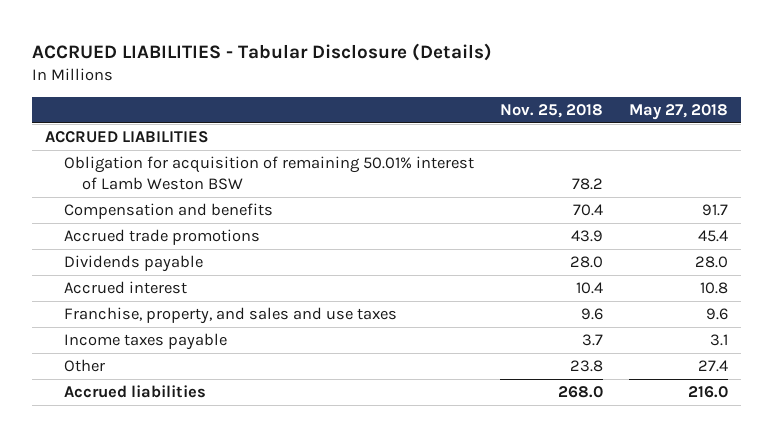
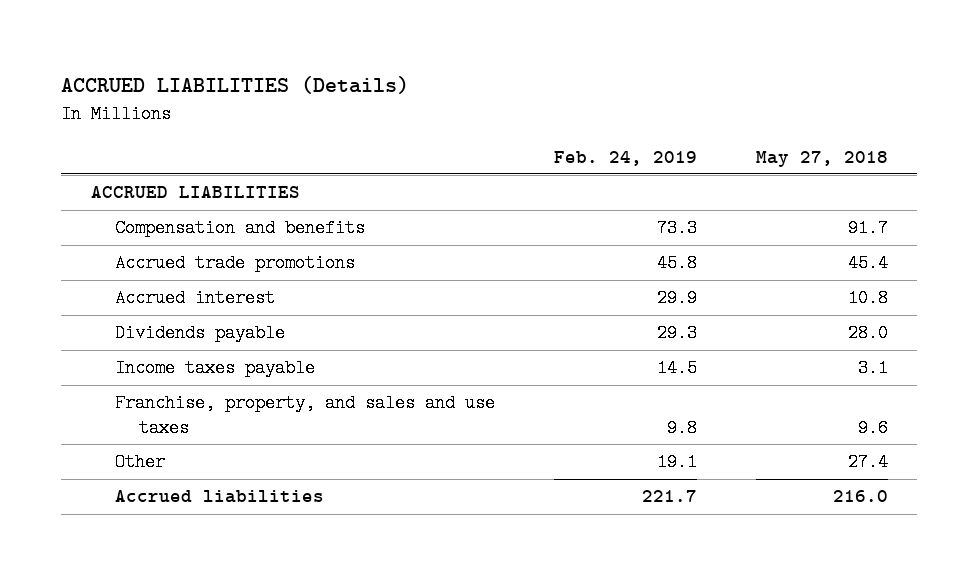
[31,42,492,61] ACCRUED LIABILITIES - Tabular Disclosure (Details) -> [61,76,410,95] ACCRUED LIABILITIES (Details)
[499,104,603,119] Nov. 25, 2018 -> none
none -> [553,150,697,166] Feb. 24, 2019
[63,156,474,191] Obligation for acquisition of remaining 50.01% interest of Lamb Weston BSW -> none
[63,255,203,273] Dividends payable -> [114,324,285,343] Dividends payable
[63,307,397,325] Franchise, property, and sales and use taxes -> [114,394,495,437] Franchise, property, and sales and use taxes

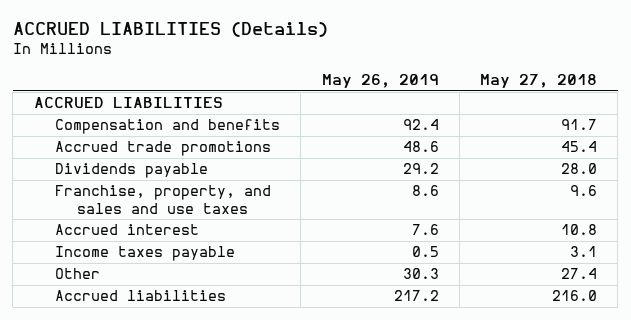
[553,150,697,166] Feb. 24, 2019 -> none
none -> [321,74,439,89] May 26, 2019
[114,289,275,308] Accrued interest -> [55,224,200,236] Accrued interest
[114,359,315,378] Income taxes payable -> [55,246,236,262] Income taxes payable

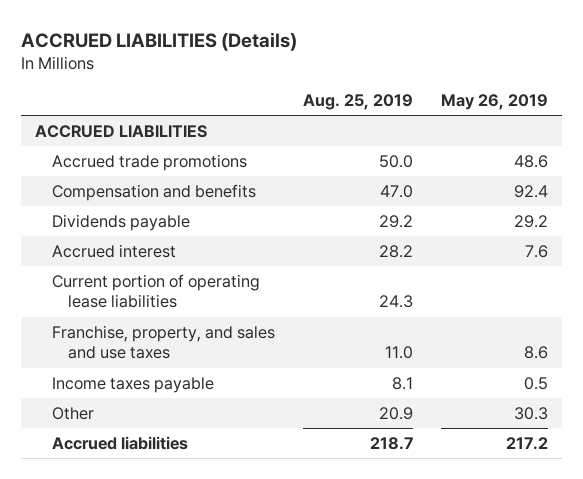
[480,74,598,89] May 27, 2018 -> none
none -> [302,94,413,111] Aug. 25, 2019
[55,119,281,135] Compensation and benefits -> [51,183,256,201] Compensation and benefits
none -> [51,273,260,309] Current portion of operating lease liabilities
[55,185,272,214] Franchise, property, and sales and use taxes -> [51,324,275,360] Franchise, property, and sales and use taxes

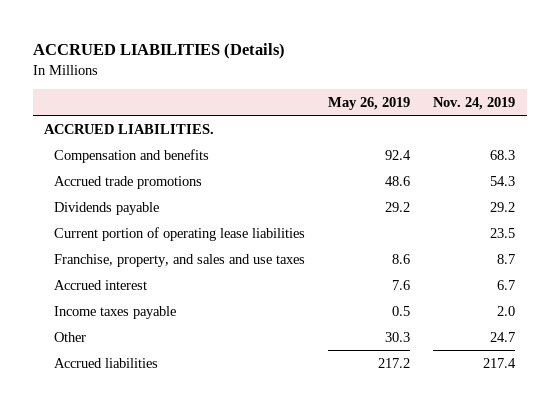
[302,94,413,111] Aug. 25, 2019 -> none
none -> [433,97,516,111] Nov. 24, 2019
[34,124,207,138] ACCRUED LIABILITIES -> [43,123,214,134] ACCRUED LIABILITIES.
[51,153,247,171] Accrued trade promotions -> [54,175,203,189] Accrued trade promotions
[51,243,176,258] Accrued interest -> [54,279,148,290] Accrued interest

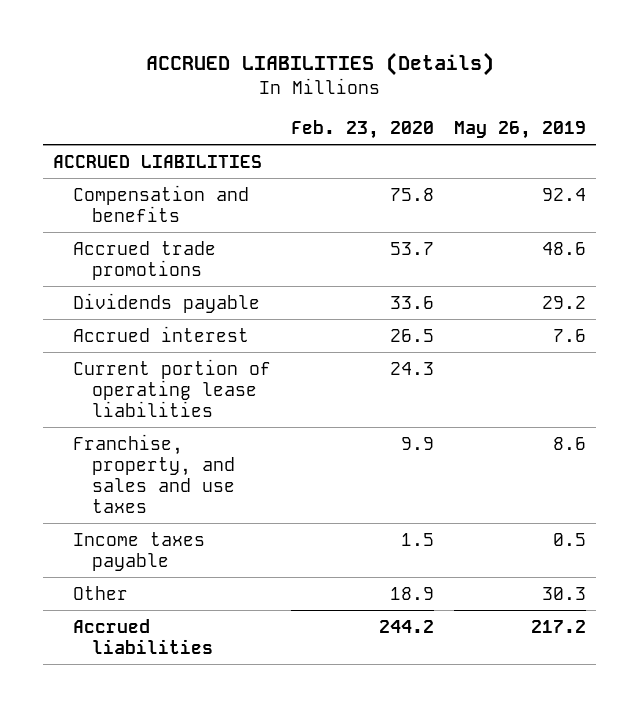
[433,97,516,111] Nov. 24, 2019 -> none
none -> [290,119,434,139] Feb. 23, 2020
[43,123,214,134] ACCRUED LIABILITIES. -> [53,154,263,168] ACCRUED LIABILITIES
[54,279,148,290] Accrued interest -> [72,325,249,342] Accrued interest

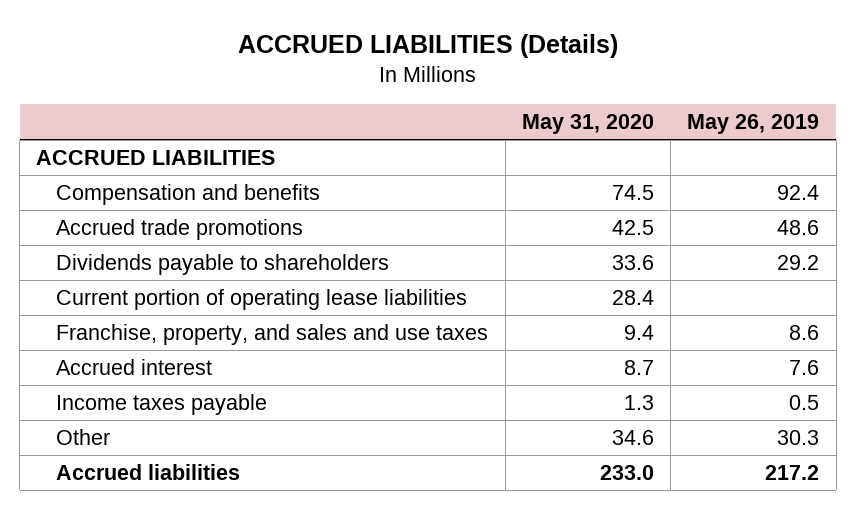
[290,119,434,139] Feb. 23, 2020 -> none
none -> [521,114,654,135] May 31, 2020
[72,292,260,313] Dividends payable -> [56,254,390,276] Dividends payable to shareholders
[72,325,249,342] Accrued interest -> [56,359,213,376] Accrued interest

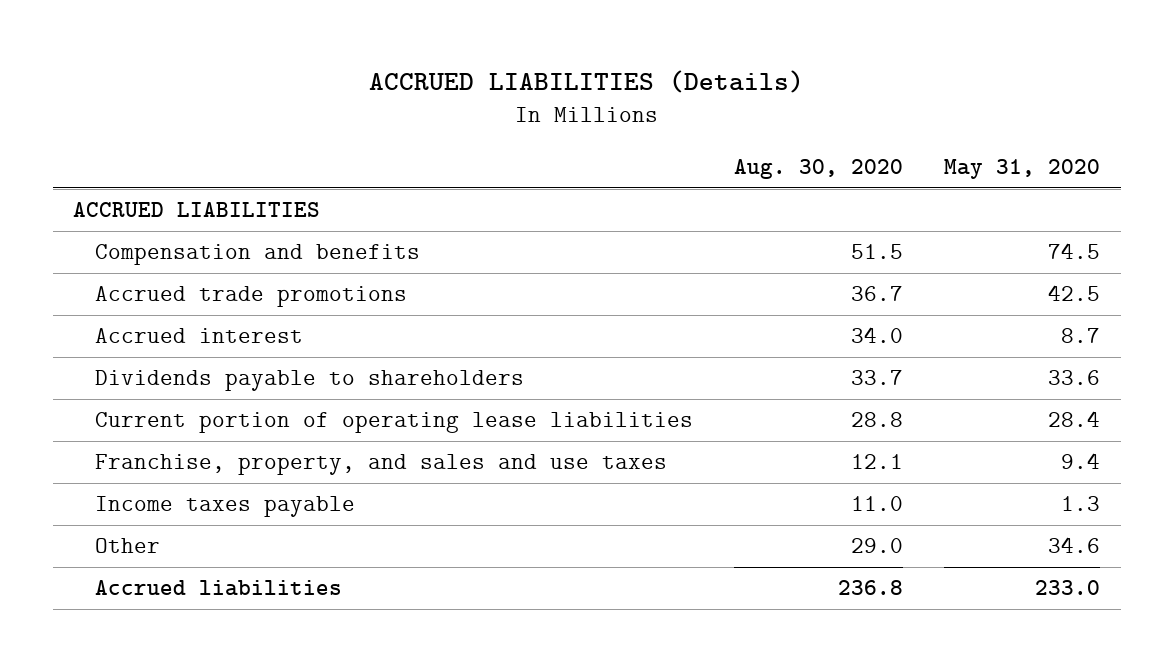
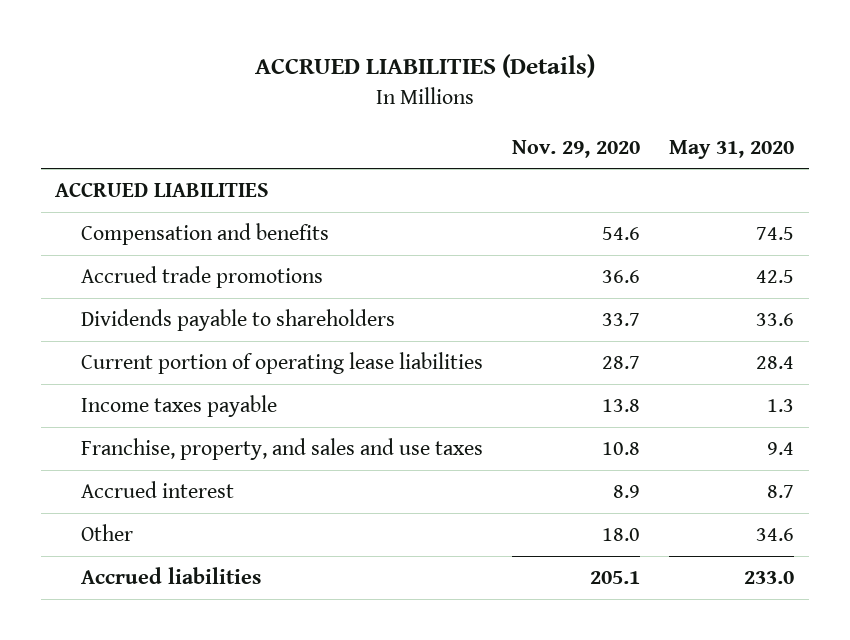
[734,159,904,180] Aug. 30, 2020 -> none
none -> [512,139,641,158] Nov. 29, 2020
[95,454,668,476] Franchise, property, and sales and use taxes -> [80,438,483,461] Franchise, property, and sales and use taxes
[95,328,304,344] Accrued interest -> [80,481,234,499] Accrued interest

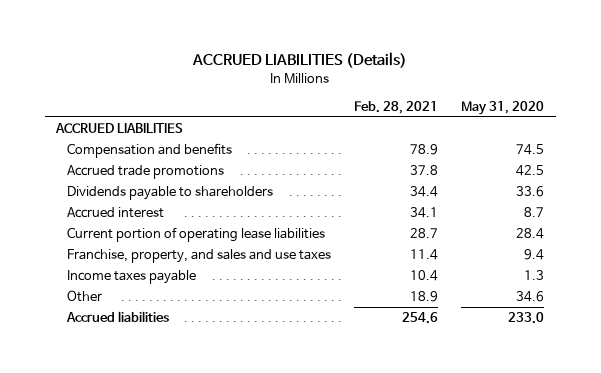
[512,139,641,158] Nov. 29, 2020 -> none
none -> [353,101,438,115] Feb. 28, 2021
[80,481,234,499] Accrued interest -> [66,207,164,219] Accrued interest
[80,395,277,418] Income taxes payable -> [66,270,196,285] Income taxes payable

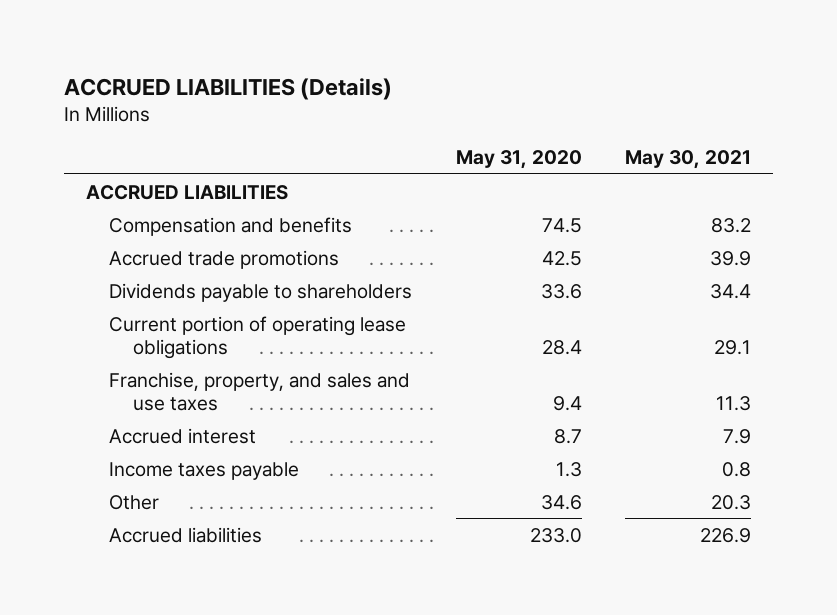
[353,101,438,115] Feb. 28, 2021 -> none
none -> [624,150,751,170] May 30, 2021
[66,227,325,243] Current portion of operating lease liabilities -> [109,315,407,359] Current portion of operating lease obligations
[66,207,164,219] Accrued interest -> [109,427,257,444] Accrued interest

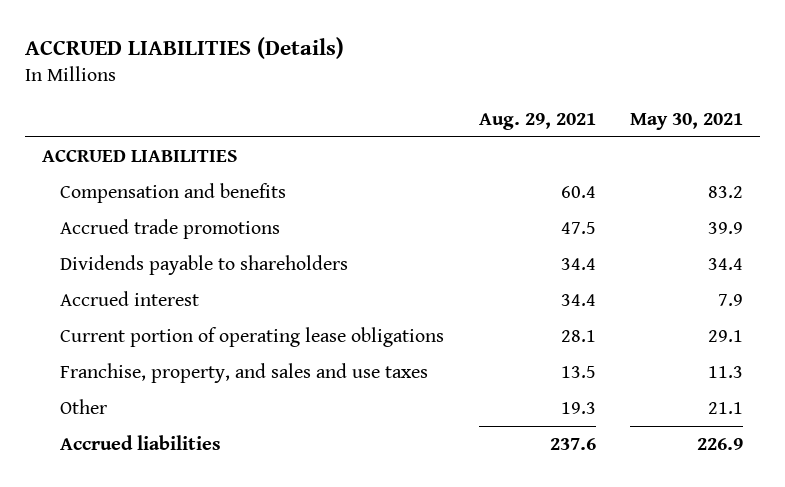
[455,150,582,170] May 31, 2020 -> none
none -> [478,112,596,130] Aug. 29, 2021
[109,427,257,444] Accrued interest -> [60,291,200,307] Accrued interest
[109,461,300,480] Income taxes payable -> none
[710,494,751,510] 20.3 -> [708,402,744,415] 21.1

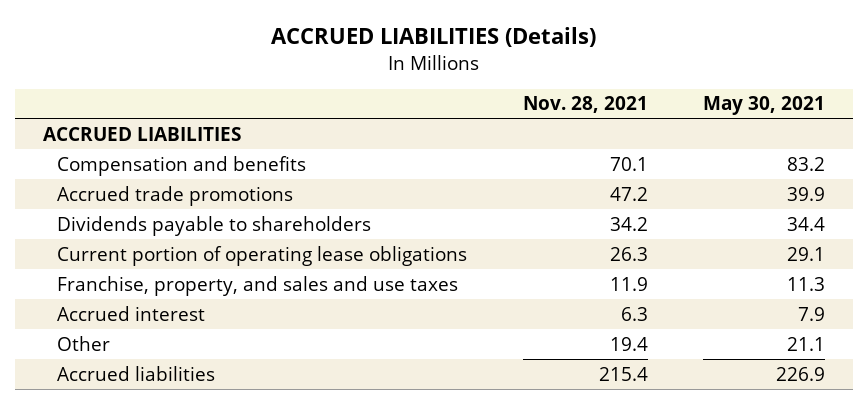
[478,112,596,130] Aug. 29, 2021 -> none
none -> [522,96,648,114] Nov. 28, 2021
[60,291,200,307] Accrued interest -> [57,305,206,321] Accrued interest

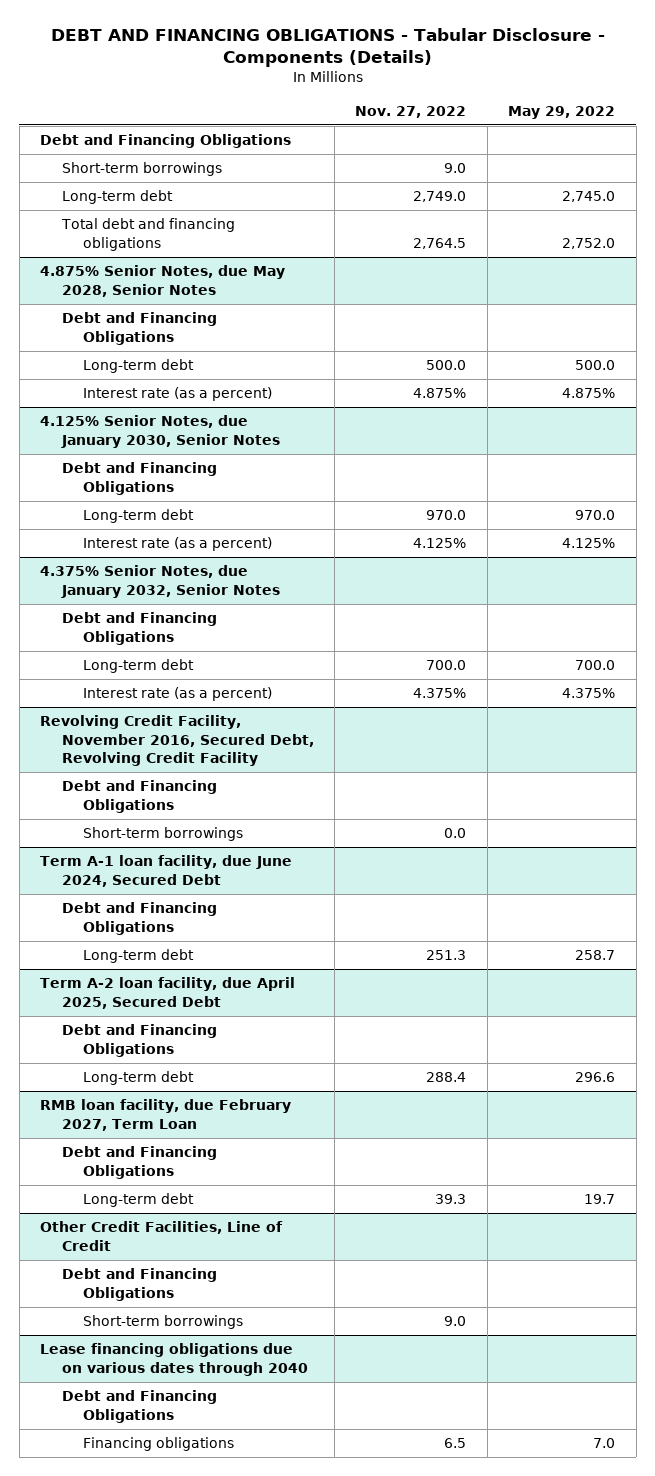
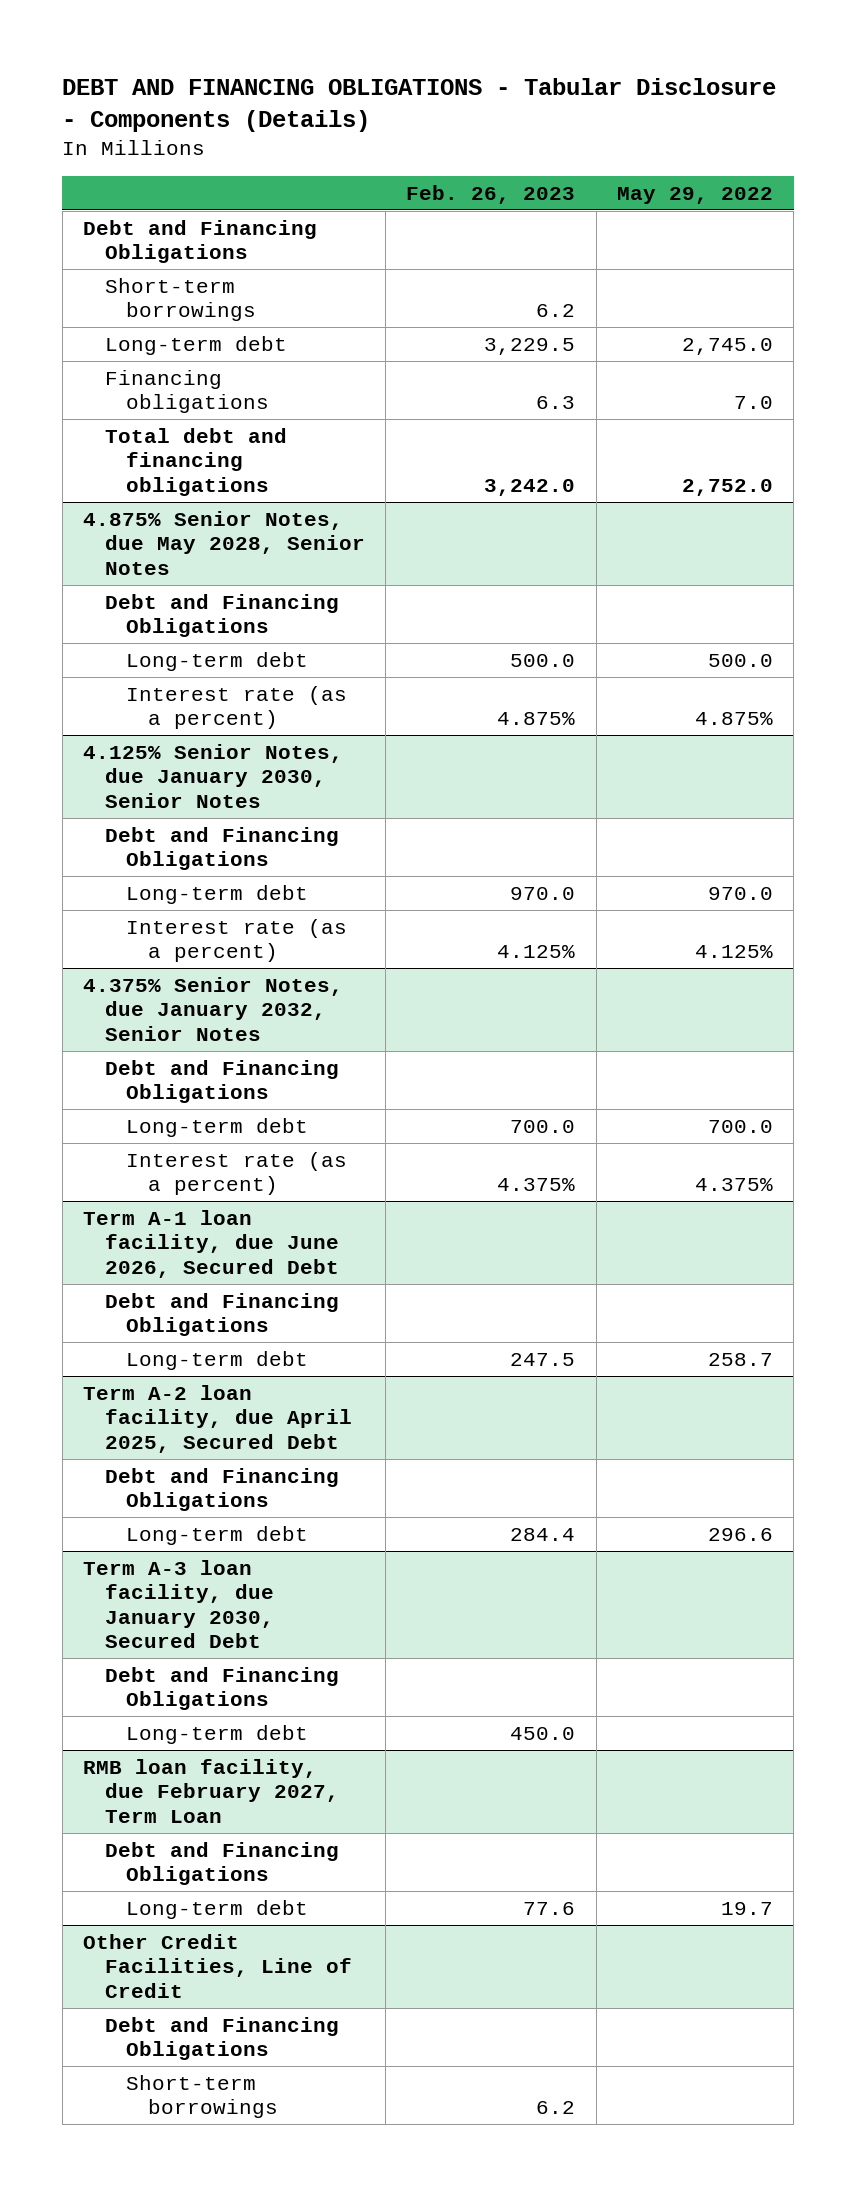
[355,105,467,118] Nov. 27, 2022 -> none
none -> [406,184,576,204] Feb. 26, 2023
none -> [104,369,270,414] Financing obligations
[40,715,314,766] Revolving Credit Facility, November 2016, Secured Debt, Revolving Credit Facility -> none
[61,780,217,813] Debt and Financing Obligations -> none
[83,827,244,842] Short-term borrowings -> none
[40,855,293,887] Term A-1 loan facility, due June 2024, Secured Debt -> [83,1209,339,1278] Term A-1 loan facility, due June 2026, Secured Debt
none -> [83,1559,274,1649] Term A-3 loan facility, due January 2030, Secured Debt
none -> [104,1666,339,1711] Debt and Financing Obligations
none -> [126,1724,309,1744] Long-term debt
[40,1343,308,1376] Lease financing obligations due on various dates through 2040 -> none
[61,1390,217,1423] Debt and Financing Obligations -> none
[83,1437,235,1452] Financing obligations -> none

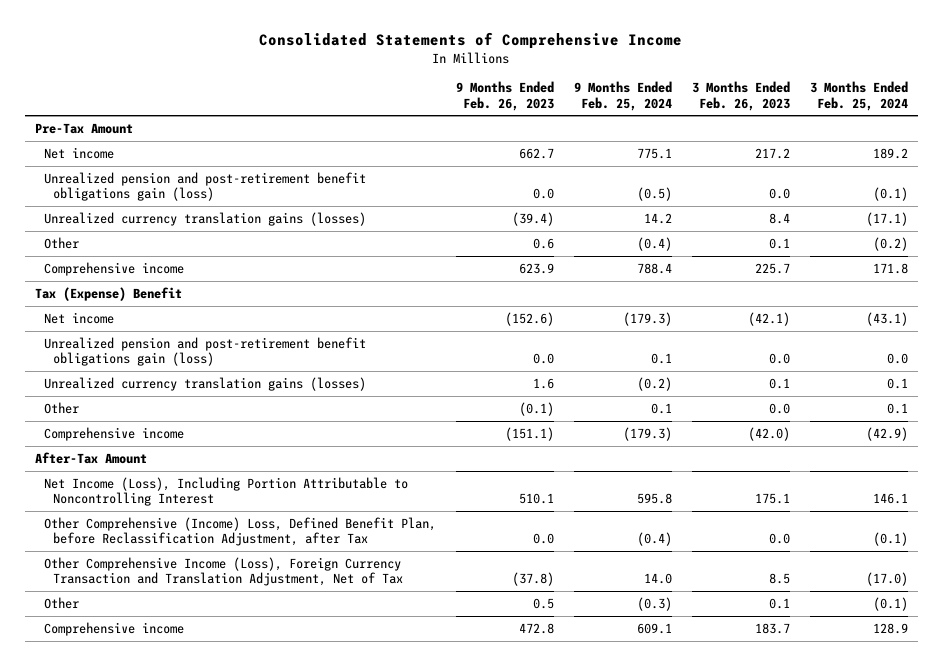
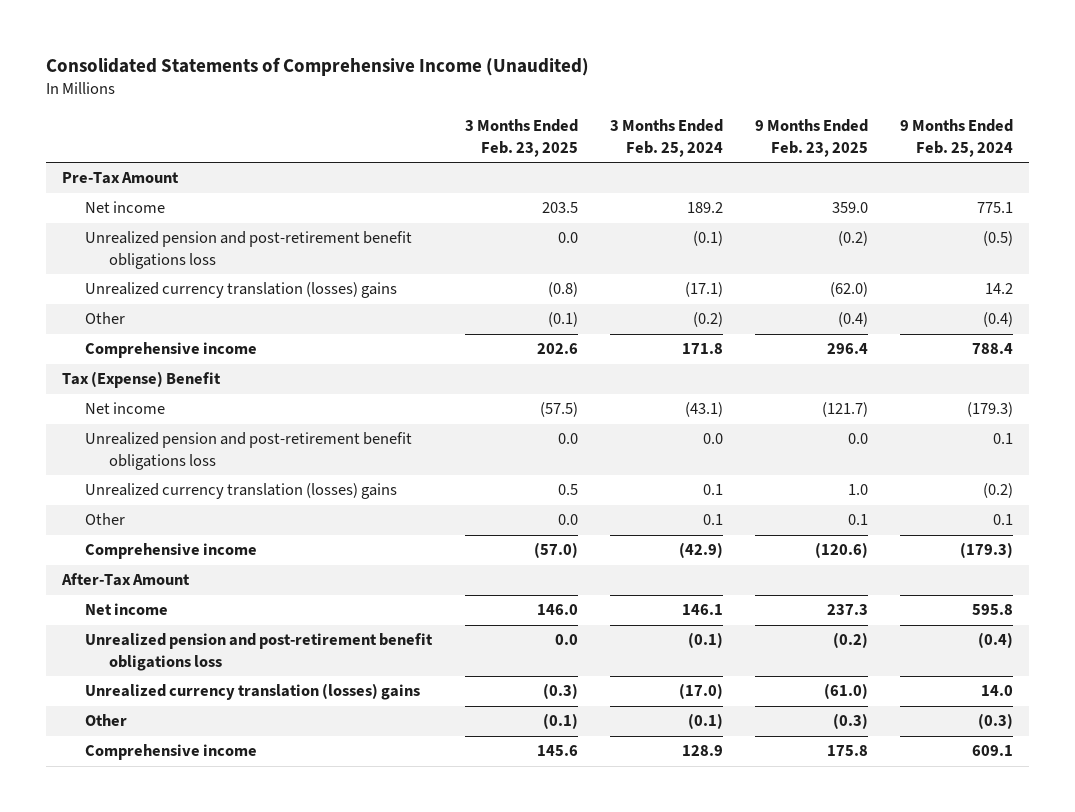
[259,31,683,49] Consolidated Statements of Comprehensive Income -> [46,56,590,76] Consolidated Statements of Comprehensive Income (Unaudited)
[455,81,554,111] 9 Months Ended Feb. 26, 2023 -> none
[692,81,791,111] 3 Months Ended Feb. 26, 2023 -> none
none -> [464,119,578,157] 3 Months Ended Feb. 23, 2025
none -> [754,119,868,157] 9 Months Ended Feb. 23, 2025
[43,171,366,201] Unrealized pension and post-retirement benefit obligations gain (loss) -> [85,231,413,269] Unrealized pension and post-retirement benefit obligations loss
[43,211,366,226] Unrealized currency translation gains (losses) -> [85,282,398,299] Unrealized currency translation (losses) gains
[43,336,366,366] Unrealized pension and post-retirement benefit obligations gain (loss) -> [85,432,413,470] Unrealized pension and post-retirement benefit obligations loss
[43,376,366,391] Unrealized currency translation gains (losses) -> [85,483,398,500] Unrealized currency translation (losses) gains
[43,476,408,506] Net Income (Loss), Including Portion Attributable to Noncontrolling Interest -> [85,603,169,616] Net income
[43,516,436,546] Other Comprehensive (Income) Loss, Defined Benefit Plan, before Reclassification Adjustment, after Tax -> [85,633,434,671] Unrealized pension and post-retirement benefit obligations loss
[43,556,404,586] Other Comprehensive Income (Loss), Foreign Currency Transaction and Translation Adjustment, Net of Tax -> [85,683,421,701] Unrealized currency translation (losses) gains

